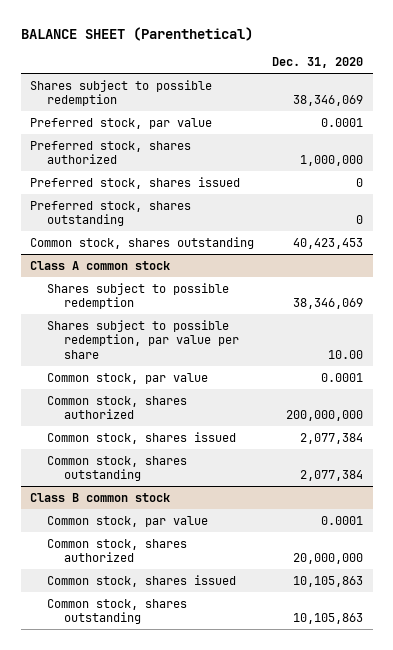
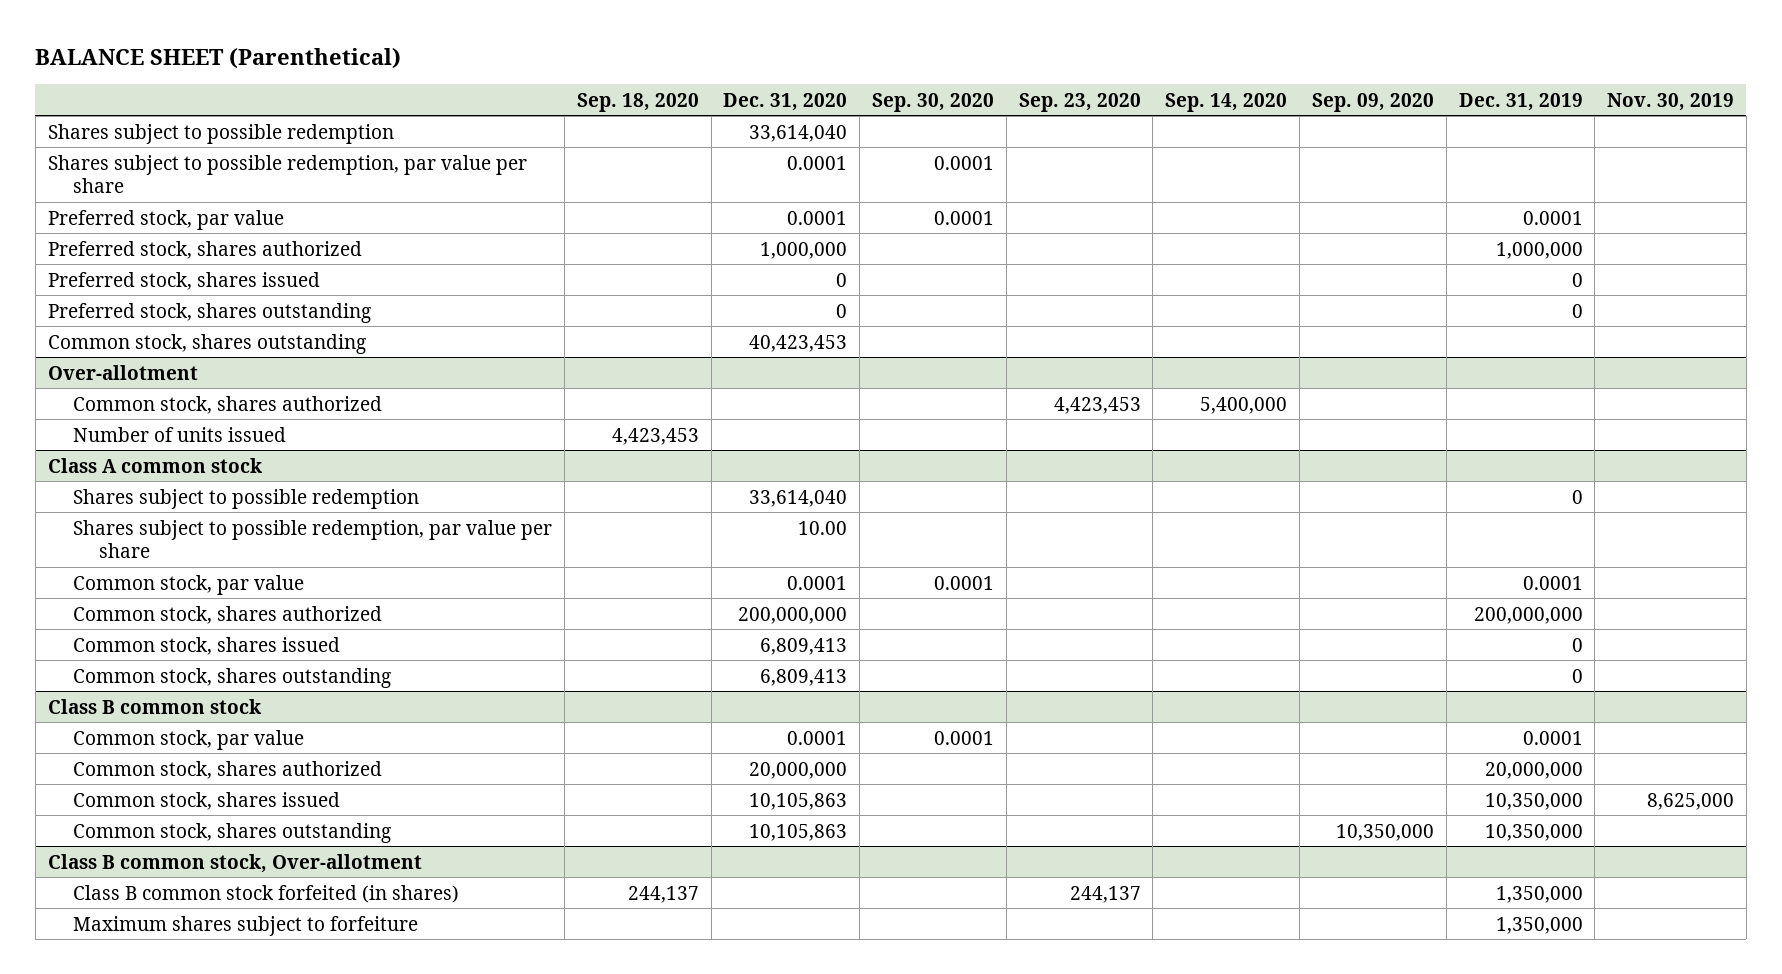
none -> [576,92,699,112] Sep. 18, 2020
none -> [872,92,995,112] Sep. 30, 2020
none -> [1018,92,1141,112] Sep. 23, 2020
none -> [1165,92,1288,112] Sep. 14, 2020
none -> [1311,92,1434,112] Sep. 09, 2020
none -> [1458,92,1583,111] Dec. 31, 2019
none -> [1607,92,1735,111] Nov. 30, 2019
[293,95,364,107] 38,346,069 -> [749,124,848,142] 33,614,040
none -> [47,154,527,194] Shares subject to possible redemption, par value per share
none -> [47,364,198,380] Over-allotment
none -> [73,395,383,414] Common stock, shares authorized
none -> [73,426,287,442] Number of units issued
[293,298,364,310] 38,346,069 -> [749,489,848,507] 33,614,040
[300,432,364,444] 2,077,384 -> [760,637,848,655] 6,809,413
[300,470,364,482] 2,077,384 -> [760,668,848,686] 6,809,413
none -> [47,853,422,873] Class B common stock, Over-allotment
none -> [73,884,460,903] Class B common stock forfeited (in shares)
none -> [73,915,419,936] Maximum shares subject to forfeiture

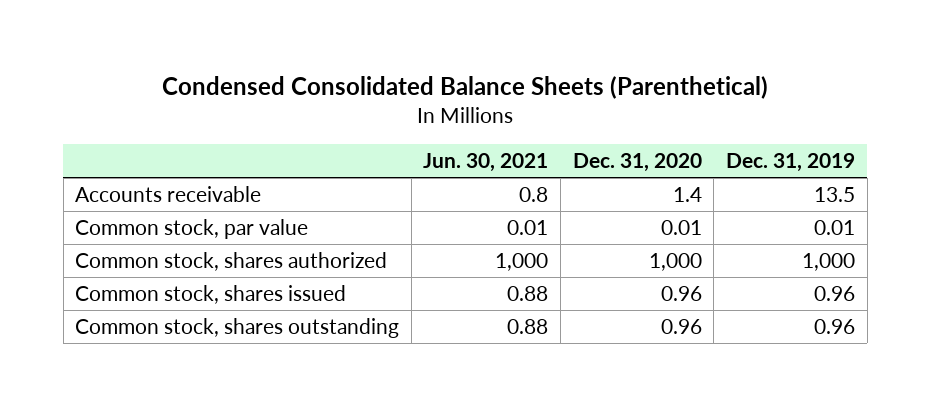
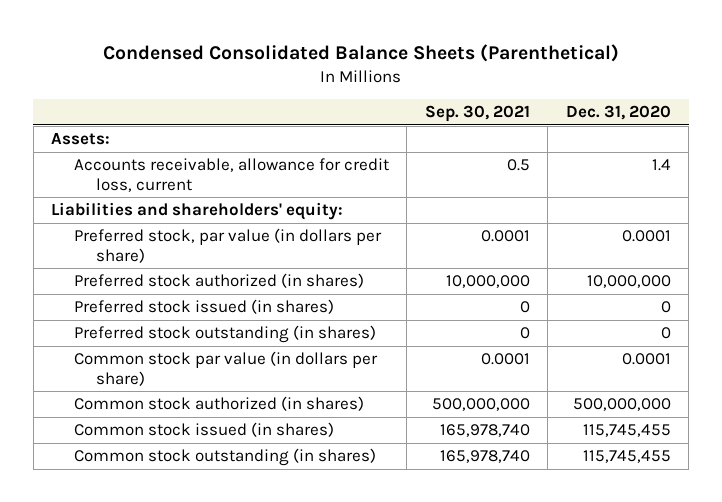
[423,152,549,172] Jun. 30, 2021 -> none
[725,152,855,172] Dec. 31, 2019 -> none
none -> [424,105,530,123] Sep. 30, 2021
none -> [51,132,111,146] Assets:
[75,186,262,203] Accounts receivable -> [73,158,389,192] Accounts receivable, allowance for credit loss, current
none -> [51,202,344,221] Liabilities and shareholders' equity:
none -> [73,228,382,263] Preferred stock, par value (in dollars per share)
none -> [73,273,364,289] Preferred stock authorized (in shares)
none -> [73,299,334,315] Preferred stock issued (in shares)
none -> [73,325,376,344] Preferred stock outstanding (in shares)
[75,219,309,240] Common stock, par value -> [73,351,378,386] Common stock par value (in dollars per share)
[660,220,702,236] 0.01 -> [621,353,671,366] 0.0001
[75,252,388,272] Common stock, shares authorized -> [73,396,364,412] Common stock authorized (in shares)
[648,253,702,272] 1,000 -> [572,398,671,412] 500,000,000
[75,285,347,305] Common stock, shares issued -> [73,422,334,438] Common stock issued (in shares)
[660,286,702,302] 0.96 -> [582,424,671,438] 115,745,455
[75,318,400,339] Common stock, shares outstanding -> [73,448,376,467] Common stock outstanding (in shares)
[660,319,702,335] 0.96 -> [582,450,671,464] 115,745,455

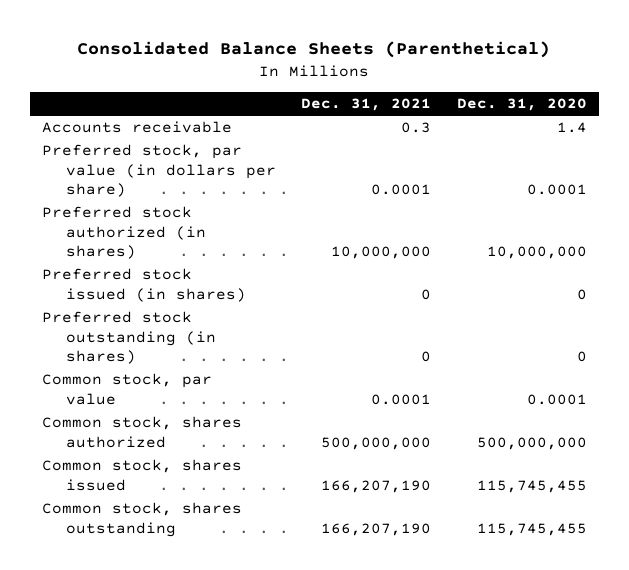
[102,44,619,63] Condensed Consolidated Balance Sheets (Parenthetical) -> [77,41,551,59] Consolidated Balance Sheets (Parenthetical)
[424,105,530,123] Sep. 30, 2021 -> none
none -> [301,98,432,112] Dec. 31, 2021
[51,132,111,146] Assets: -> none
[51,202,344,221] Liabilities and shareholders' equity: -> none
[73,158,389,192] Accounts receivable, allowance for credit loss, current -> [42,121,233,134] Accounts receivable
[73,351,378,386] Common stock par value (in dollars per share) -> [42,373,213,405] Common stock, par value
[73,396,364,412] Common stock authorized (in shares) -> [42,416,243,448] Common stock, shares authorized
[73,422,334,438] Common stock issued (in shares) -> [42,459,243,491] Common stock, shares issued
[73,448,376,467] Common stock outstanding (in shares) -> [42,502,243,537] Common stock, shares outstanding

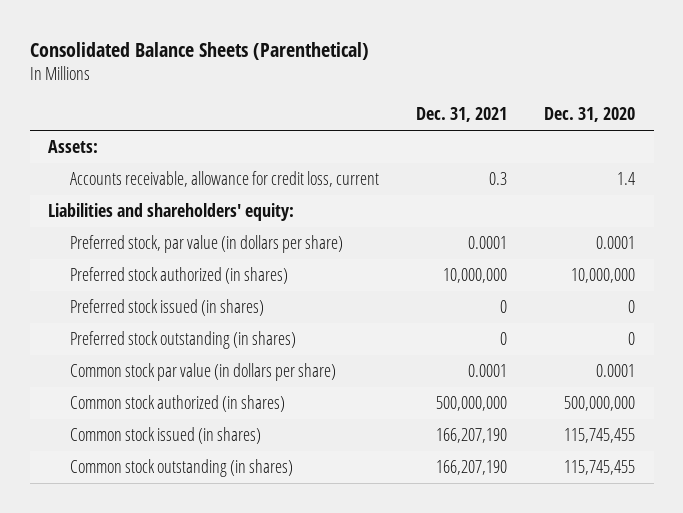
none -> [48,140,99,154] Assets:
[42,121,233,134] Accounts receivable -> [70,171,380,188] Accounts receivable, allowance for credit loss, current
none -> [48,203,295,222] Liabilities and shareholders' equity:
[42,373,213,405] Common stock, par value -> [70,363,337,382] Common stock par value (in dollars per share)
[42,416,243,448] Common stock, shares authorized -> [70,395,286,413] Common stock authorized (in shares)
[42,459,243,491] Common stock, shares issued -> [70,427,262,445] Common stock issued (in shares)
[42,502,243,537] Common stock, shares outstanding -> [70,459,294,478] Common stock outstanding (in shares)

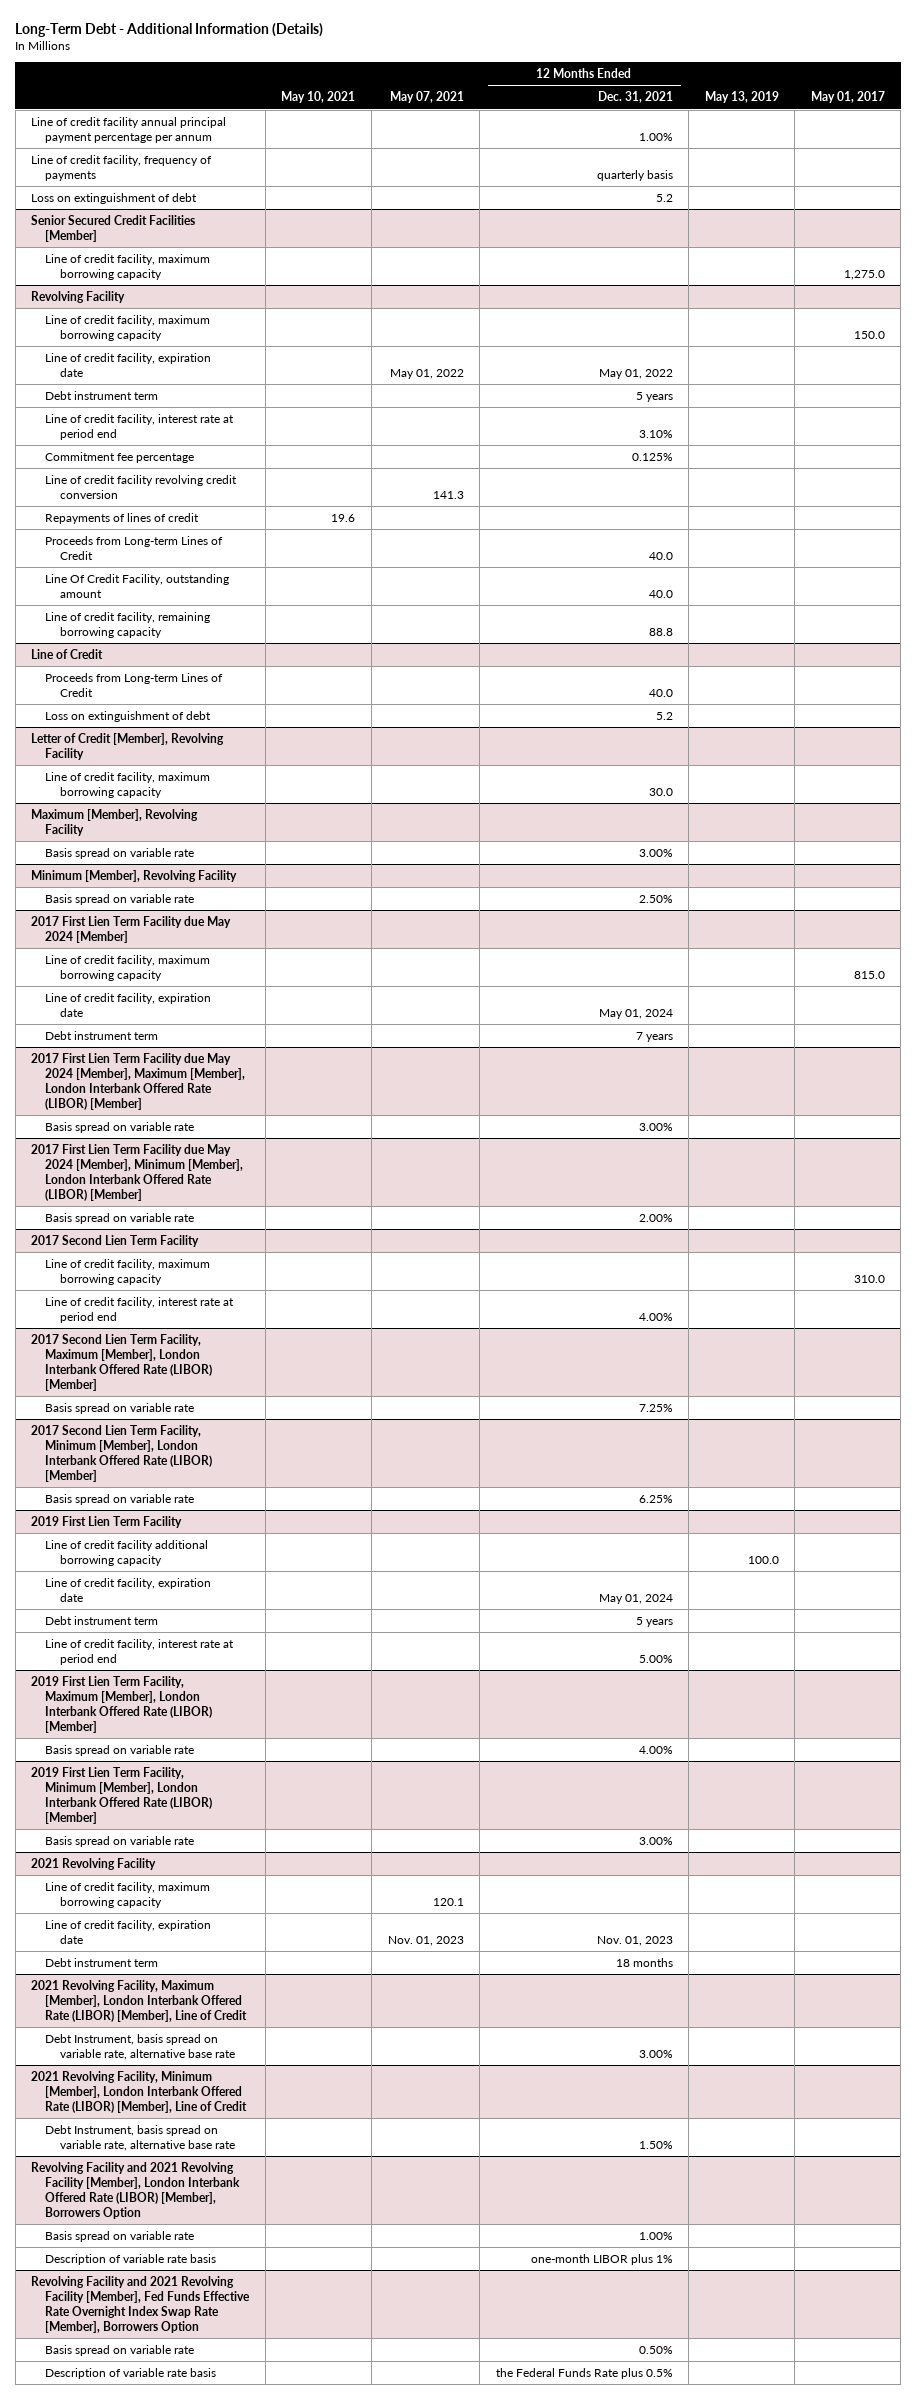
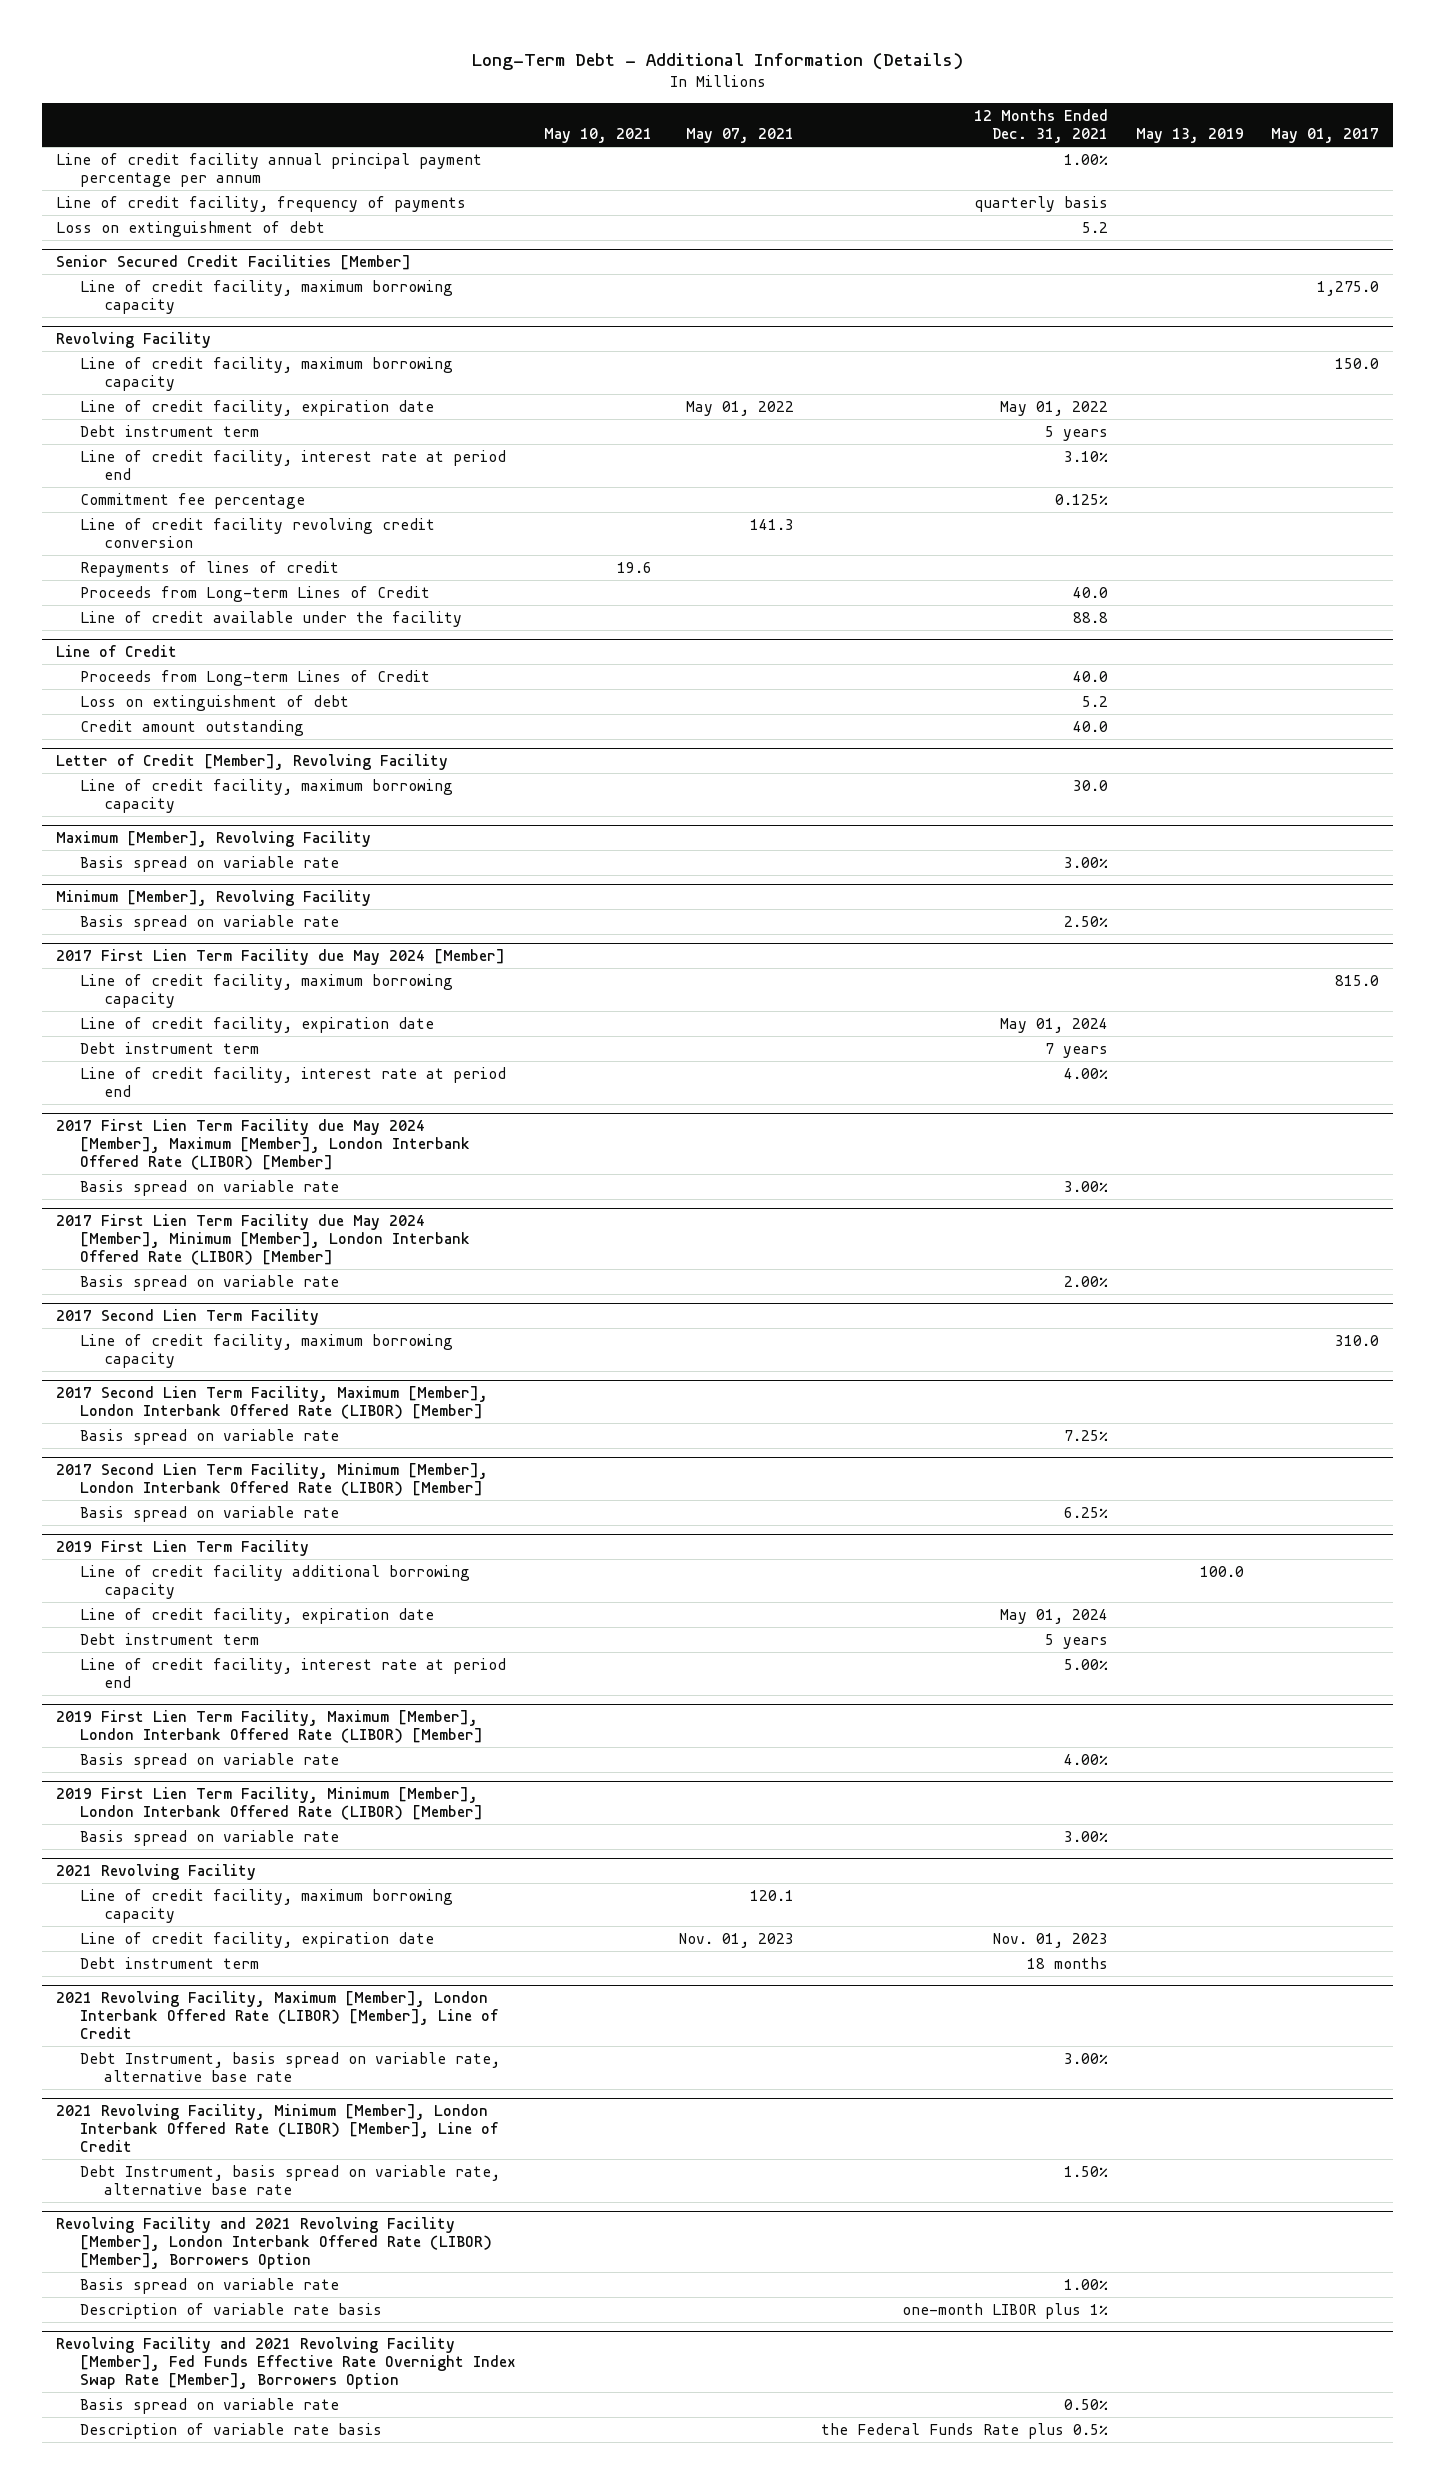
[45,573,230,598] Line Of Credit Facility, outstanding amount -> none
[45,611,211,638] Line of credit facility, remaining borrowing capacity -> [80,610,463,627] Line of credit available under the facility
none -> [80,719,305,736] Credit amount outstanding
none -> [80,1066,507,1098] Line of credit facility, interest rate at period end
[45,1296,235,1323] Line of credit facility, interest rate at period end -> none

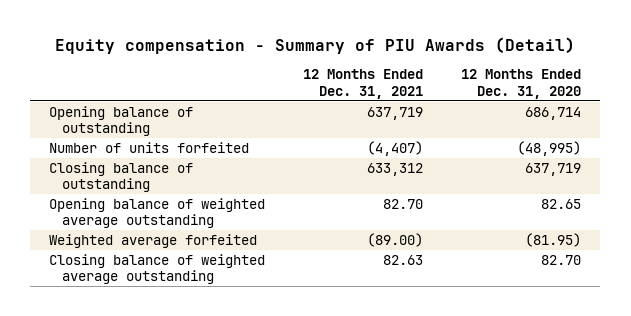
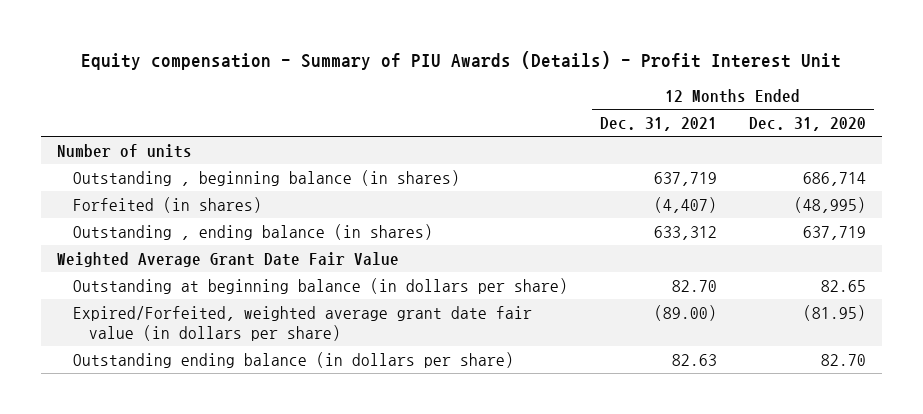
[55,37,576,55] Equity compensation - Summary of PIU Awards (Detail) -> [81,51,842,71] Equity compensation - Summary of PIU Awards (Details) - Profit Interest Unit
none -> [56,143,192,158] Number of units
[49,105,194,137] Opening balance of outstanding -> [72,169,460,186] Outstanding , beginning balance (in shares)
[49,141,250,153] Number of units forfeited -> [72,196,262,213] Forfeited (in shares)
[49,161,194,193] Closing balance of outstanding -> [72,223,433,240] Outstanding , ending balance (in shares)
none -> [56,251,399,267] Weighted Average Grant Date Fair Value
[49,197,266,229] Opening balance of weighted average outstanding -> [72,277,568,294] Outstanding at beginning balance (in dollars per share)
[49,233,258,248] Weighted average forfeited -> [72,305,532,342] Expired/Forfeited, weighted average grant date fair value (in dollars per share)
[49,253,266,285] Closing balance of weighted average outstanding -> [72,351,514,368] Outstanding ending balance (in dollars per share)

